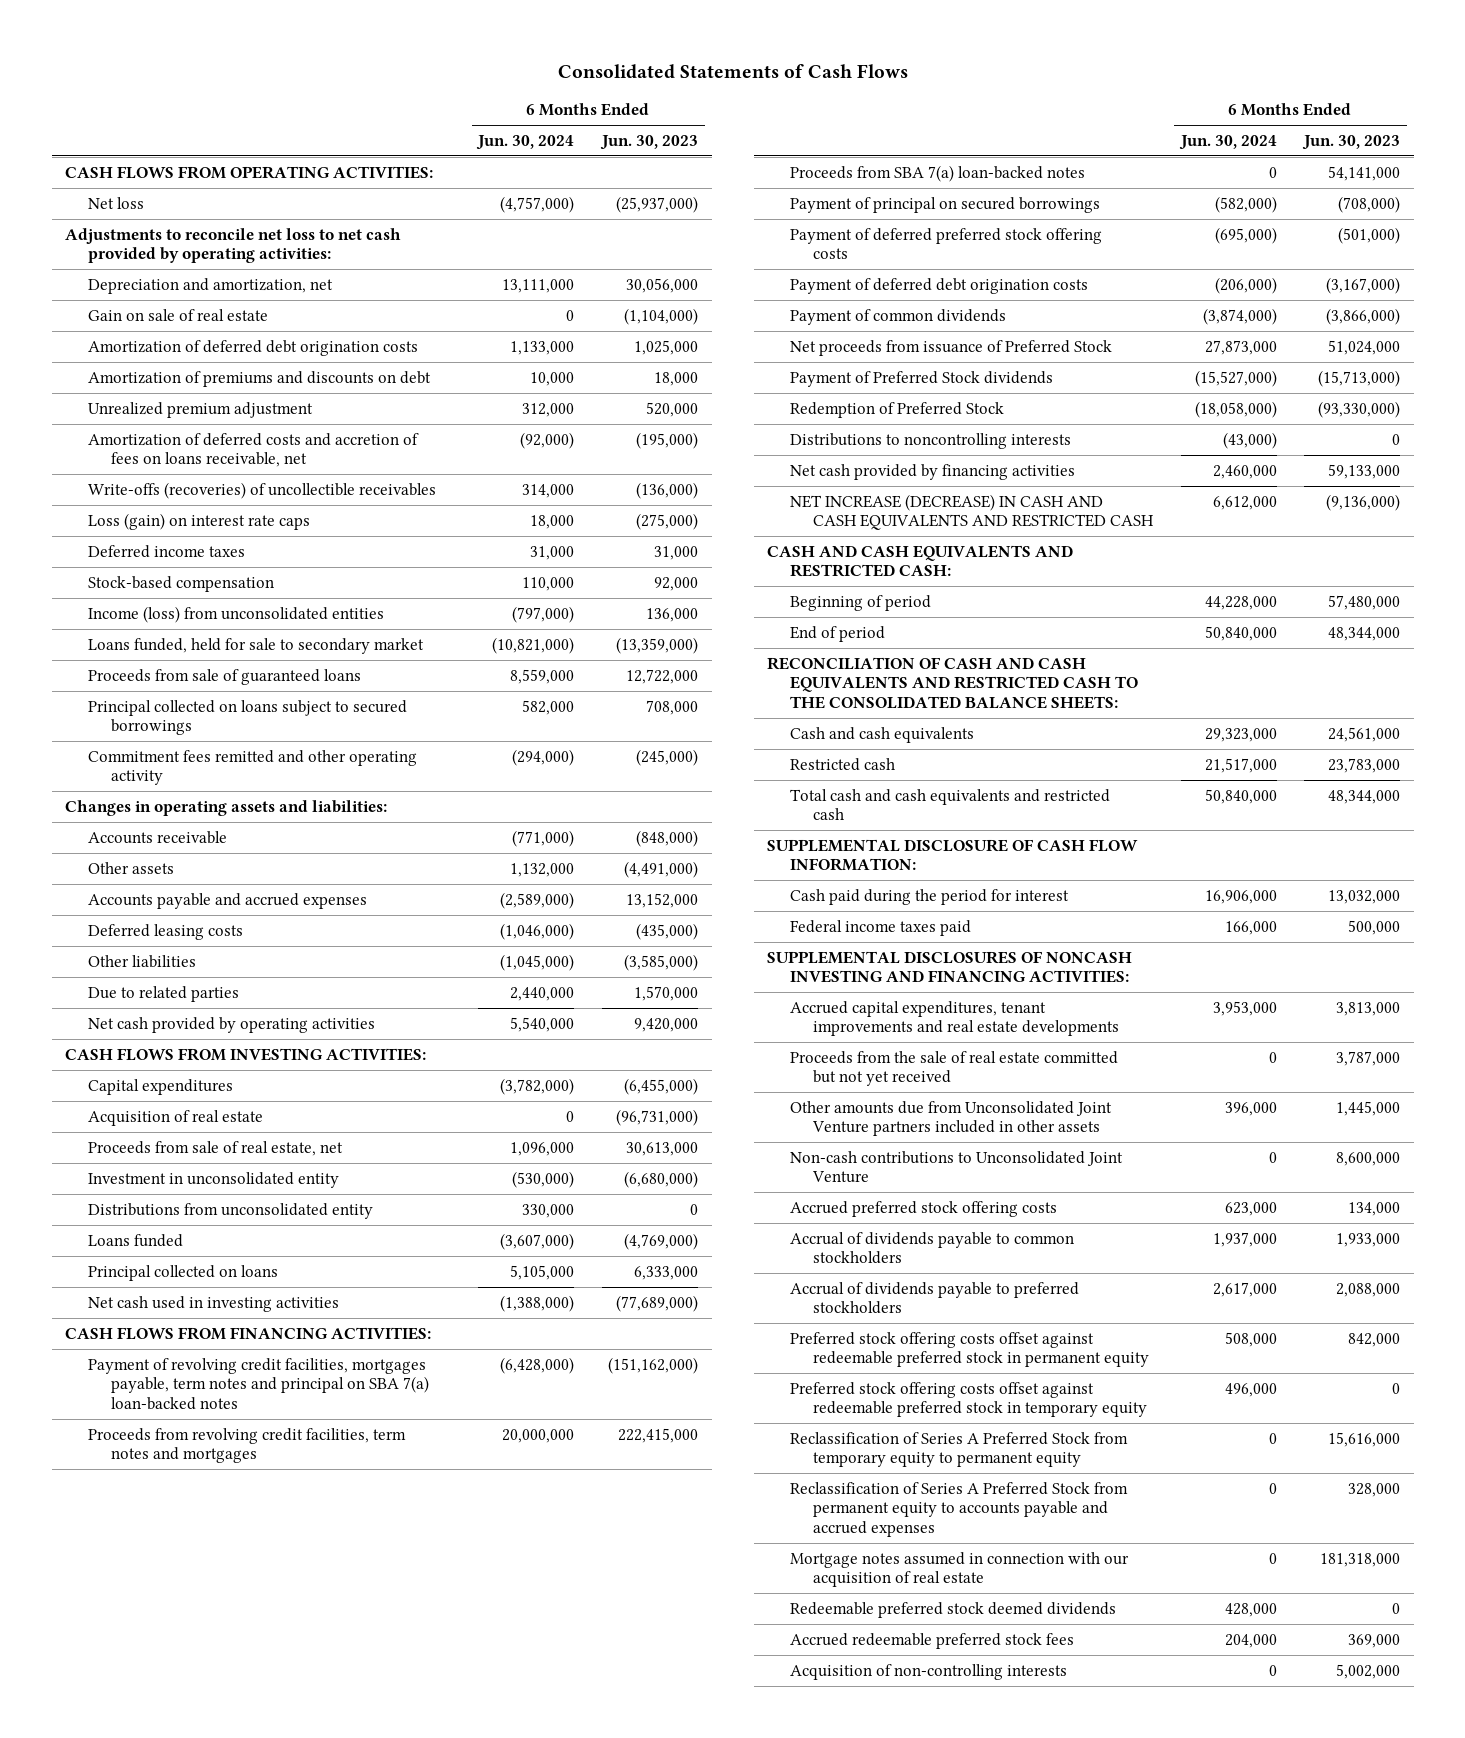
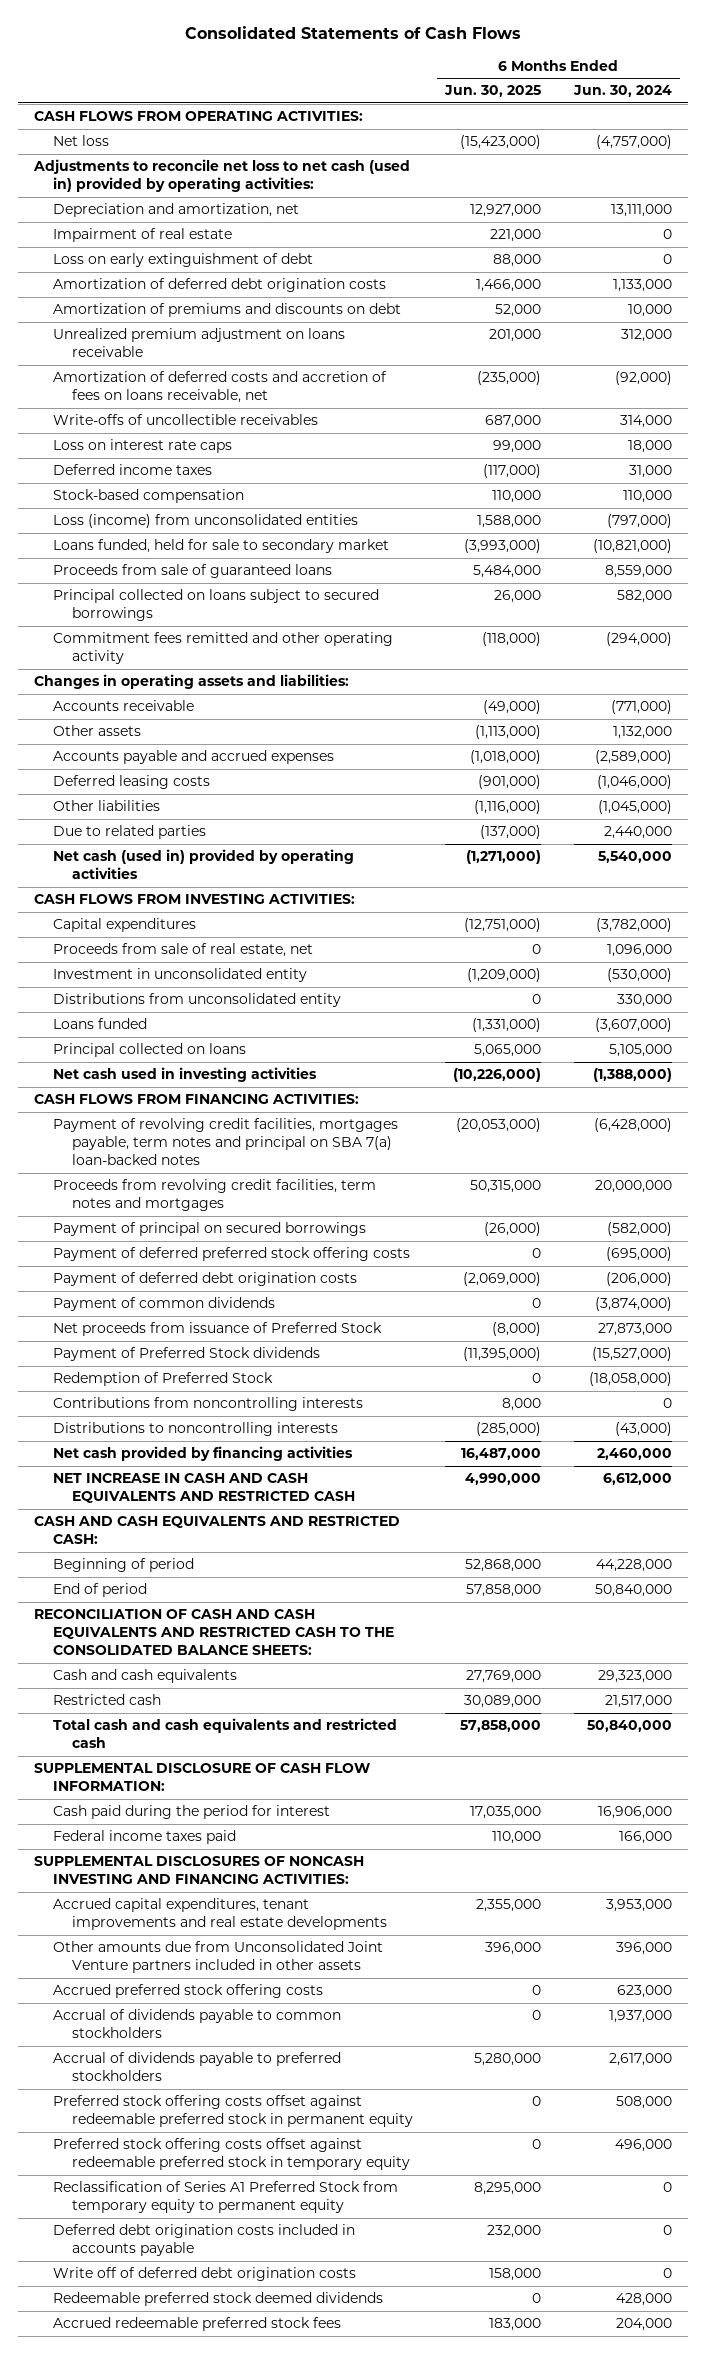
[599,135,698,151] Jun. 30, 2023 -> none
none -> [444,85,542,98] Jun. 30, 2025
[65,227,402,264] Adjustments to reconcile net loss to net cash provided by operating activities: -> [32,159,410,193] Adjustments to reconcile net loss to net cash (used in) provided by operating activities:
[88,308,269,321] Gain on sale of real estate -> none
none -> [52,228,232,243] Impairment of real estate
none -> [52,253,313,268] Loss on early extinguishment of debt
[88,401,314,418] Unrealized premium adjustment -> [52,328,345,358] Unrealized premium adjustment on loans receivable
[88,481,437,499] Write-offs (recoveries) of uncollectible receivables -> [52,414,318,426] Write-offs of uncollectible receivables
[88,512,311,530] Loss (gain) on interest rate caps -> [52,439,232,454] Loss on interest rate caps
[88,605,385,623] Income (loss) from unconsolidated entities -> [52,514,358,529] Loss (income) from unconsolidated entities
[88,1016,376,1033] Net cash provided by operating activities -> [52,849,354,880] Net cash (used in) provided by operating activities
[88,1109,264,1126] Acquisition of real estate -> none
[790,164,1086,182] Proceeds from SBA 7(a) loan-backed notes -> none
none -> [52,1397,363,1412] Contributions from noncontrolling interests
[790,493,1154,531] NET INCREASE (DECREASE) IN CASH AND CASH EQUIVALENTS AND RESTRICTED CASH -> [52,1473,356,1504] NET INCREASE IN CASH AND CASH EQUIVALENTS AND RESTRICTED CASH
[790,1050,1119,1087] Proceeds from the sale of real estate committed but not yet received -> none
[790,1150,1124,1184] Non-cash contributions to Unconsolidated Joint Venture -> none
[790,1481,1129,1538] Reclassification of Series A Preferred Stock from permanent equity to accounts payable and accrued expenses -> none
[790,1551,1130,1588] Mortgage notes assumed in connection with our acquisition of real estate -> none
[790,1431,1129,1468] Reclassification of Series A Preferred Stock from temporary equity to permanent equity -> [52,2181,398,2214] Reclassification of Series A1 Preferred Stock from temporary equity to permanent equity
none -> [52,2224,355,2257] Deferred debt origination costs included in accounts payable
none -> [52,2267,356,2282] Write off of deferred debt origination costs
[790,1663,1068,1680] Acquisition of non-controlling interests -> none

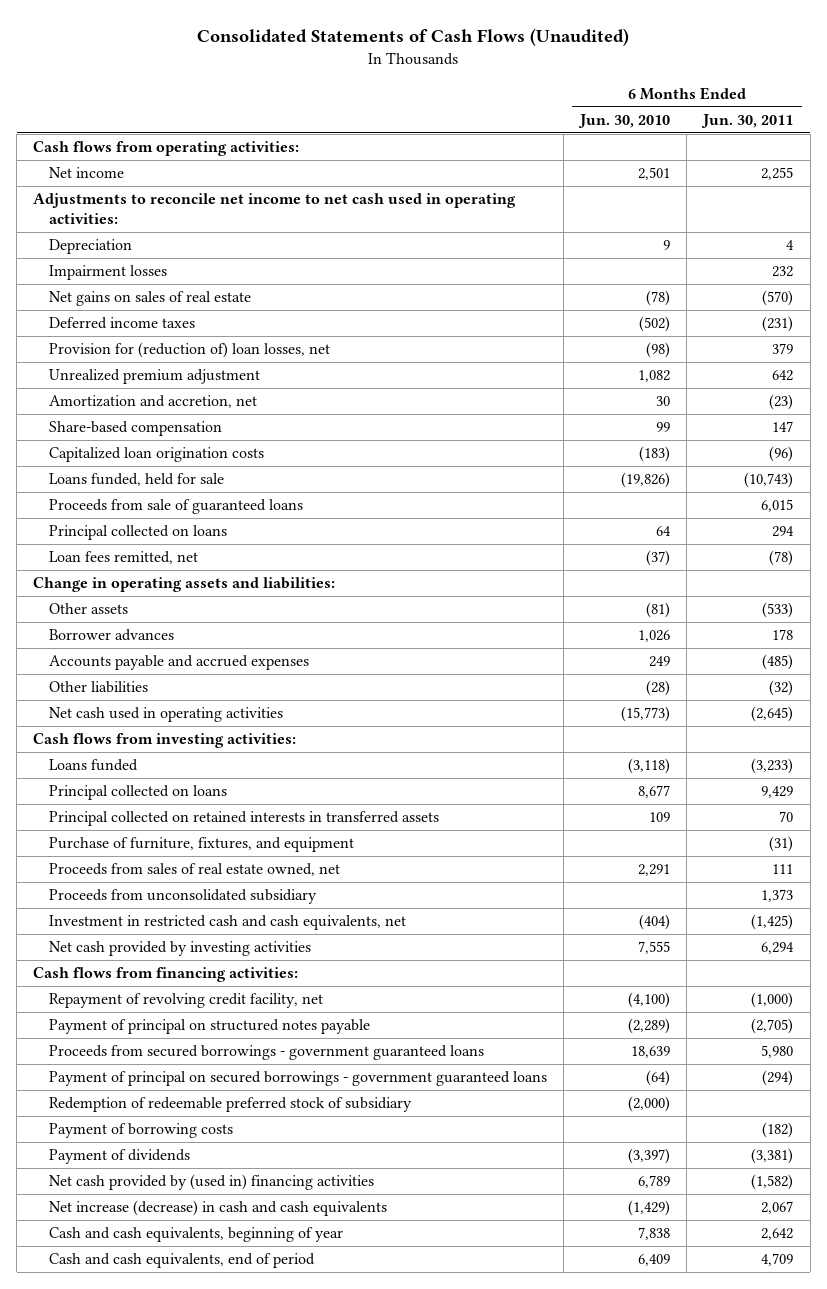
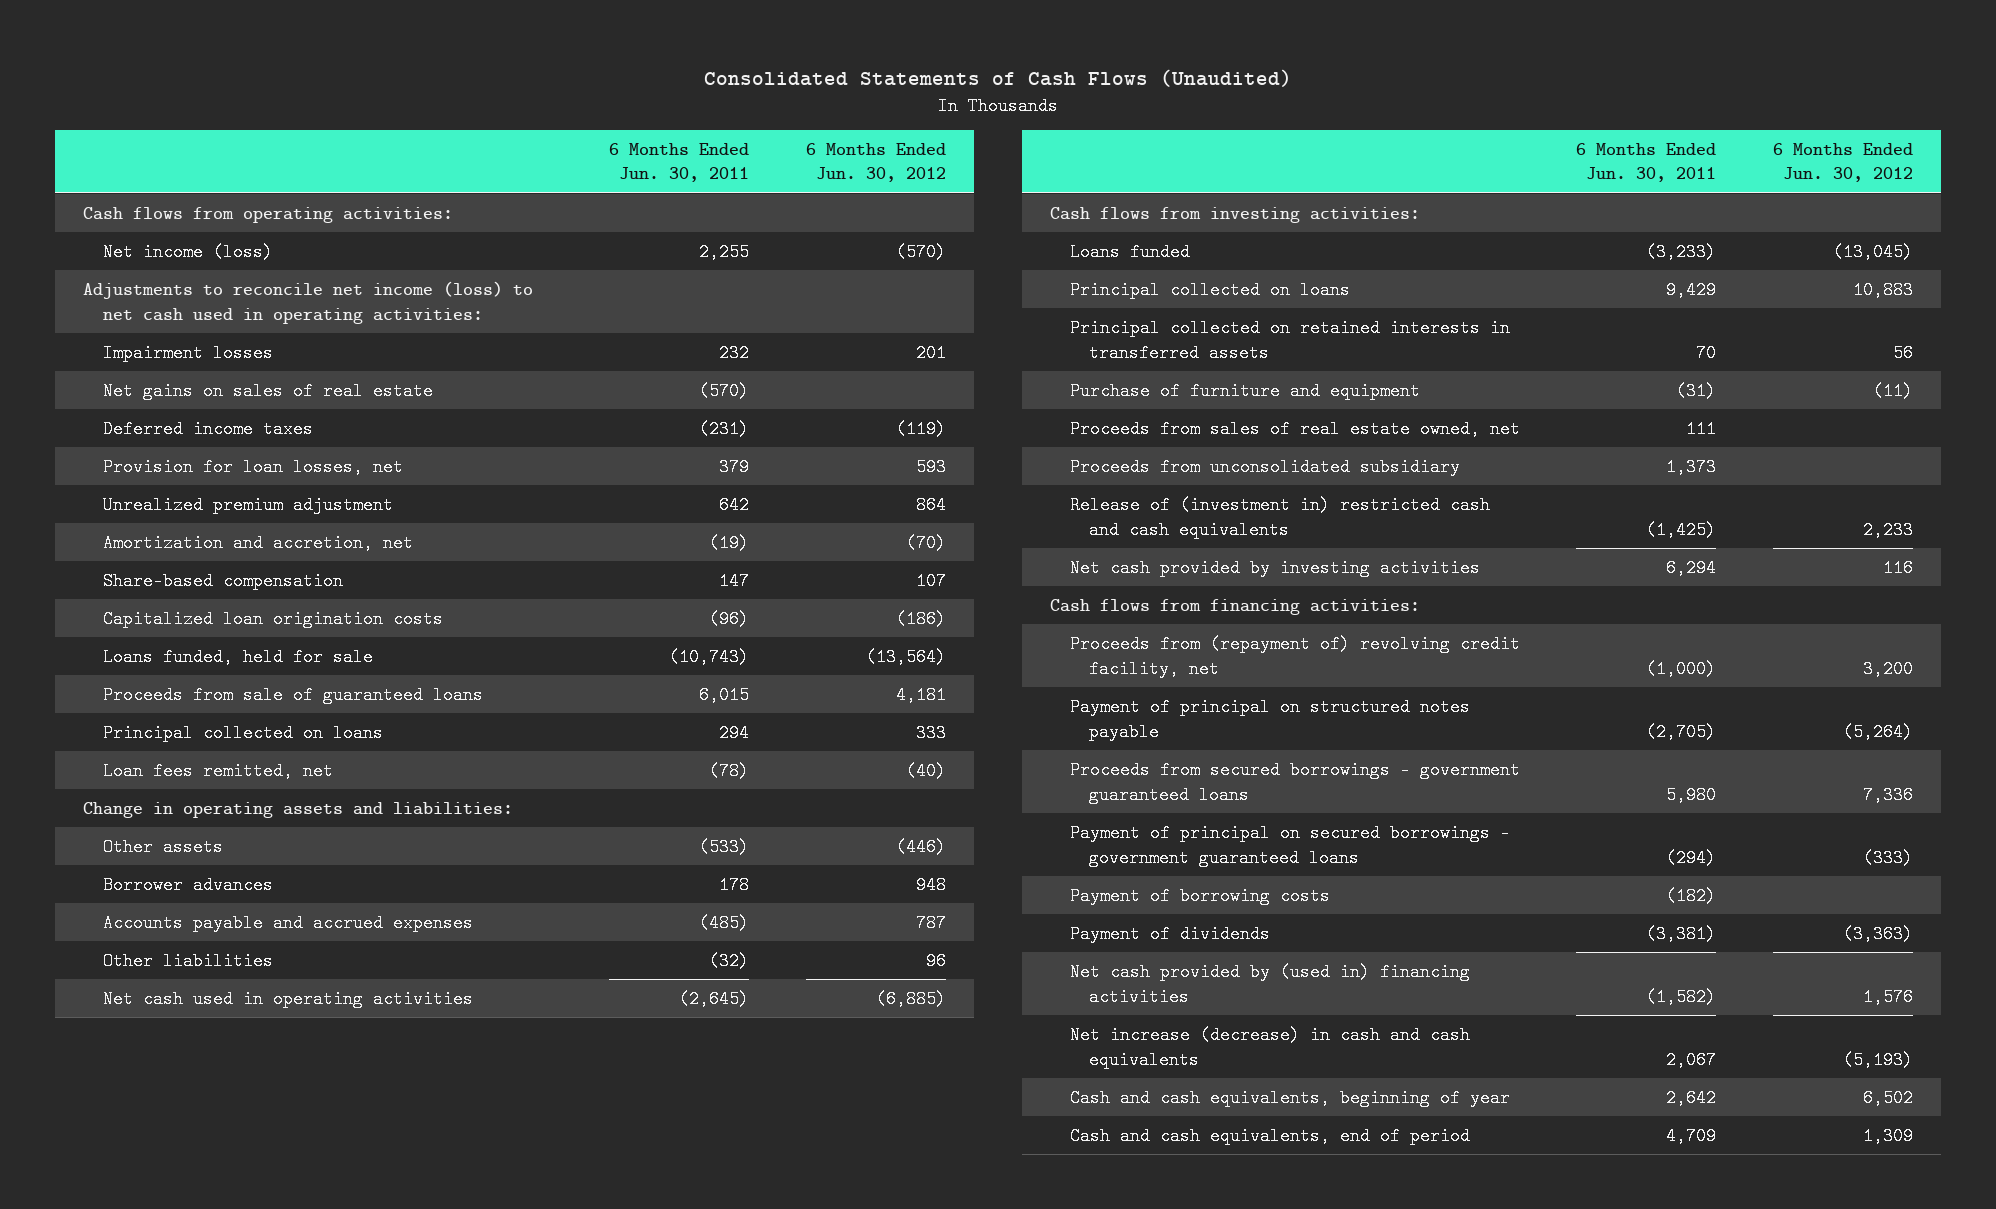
[578,114,671,129] Jun. 30, 2010 -> none
none -> [805,142,946,183] 6 Months Ended Jun. 30, 2012
[48,239,132,255] Depreciation -> none
[48,167,124,179] Net income -> [102,242,273,261] Net income (loss)
[33,193,517,225] Adjustments to reconcile net income to net cash used in operating activities: -> [83,280,534,324] Adjustments to reconcile net income (loss) to net cash used in operating activities:
[48,342,330,359] Provision for (reduction of) loan losses, net -> [102,457,403,476] Provision for loan losses, net
[769,394,794,411] (23) -> [709,533,750,552] (19)
[48,837,354,853] Purchase of furniture, fixtures, and equipment -> [1069,381,1420,400] Purchase of furniture and equipment
[48,915,406,931] Investment in restricted cash and cash equivalents, net -> [1069,495,1490,539] Release of (investment in) restricted cash and cash equivalents
[48,993,323,1009] Repayment of revolving credit facility, net -> [1069,634,1520,678] Proceeds from (repayment of) revolving credit facility, net
[48,1097,412,1113] Redemption of redeemable preferred stock of subsidiary -> none

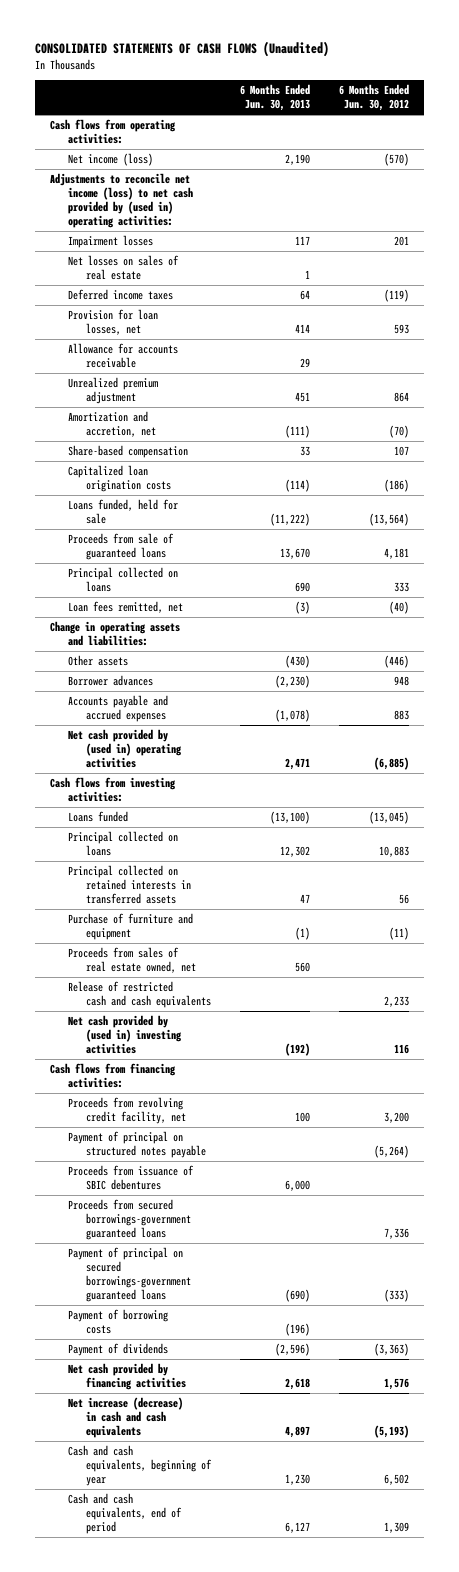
[704,68,1293,87] Consolidated Statements of Cash Flows (Unaudited) -> [35,41,330,58] CONSOLIDATED STATEMENTS OF CASH FLOWS (Unaudited)
[609,142,750,183] 6 Months Ended Jun. 30, 2011 -> none
none -> [240,84,311,112] 6 Months Ended Jun. 30, 2013
[83,280,534,324] Adjustments to reconcile net income (loss) to net cash used in operating activities: -> [49,173,193,228] Adjustments to reconcile net income (loss) to net cash provided by (used in) operating activities:
[102,381,433,400] Net gains on sales of real estate -> [67,255,179,280] Net losses on sales of real estate
none -> [67,343,178,368] Allowance for accounts receivable
[102,951,273,970] Other liabilities -> none
[915,913,946,932] 787 -> [394,709,410,720] 883
[102,989,473,1008] Net cash used in operating activities -> [67,729,183,768] Net cash provided by (used in) operating activities
[1069,457,1460,476] Proceeds from unconsolidated subsidiary -> none
[1069,495,1490,539] Release of (investment in) restricted cash and cash equivalents -> [67,981,212,1008] Release of restricted cash and cash equivalents
[1069,558,1480,577] Net cash provided by investing activities -> [67,1015,183,1054] Net cash provided by (used in) investing activities
[1069,634,1520,678] Proceeds from (repayment of) revolving credit facility, net -> [67,1097,187,1124] Proceeds from revolving credit facility, net
none -> [67,1165,194,1190] Proceeds from issuance of SBIC debentures
[1069,760,1520,804] Proceeds from secured borrowings - government guaranteed loans -> [67,1199,192,1240] Proceeds from secured borrowings-government guaranteed loans
[1069,823,1510,867] Payment of principal on secured borrowings - government guaranteed loans -> [67,1247,192,1302] Payment of principal on secured borrowings-government guaranteed loans
[1069,962,1470,1006] Net cash provided by (used in) financing activities -> [67,1363,187,1390] Net cash provided by financing activities

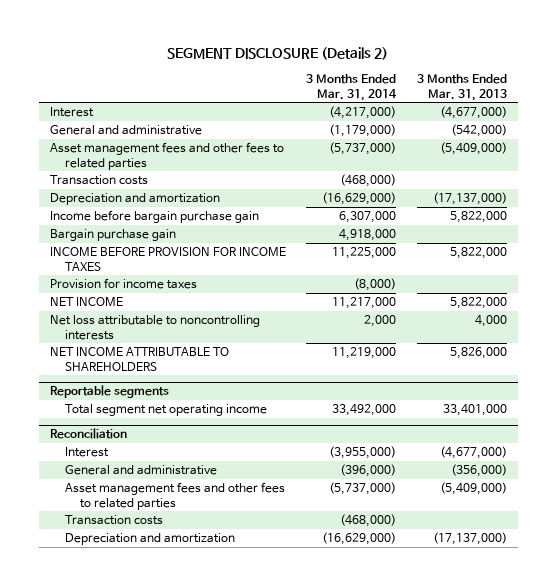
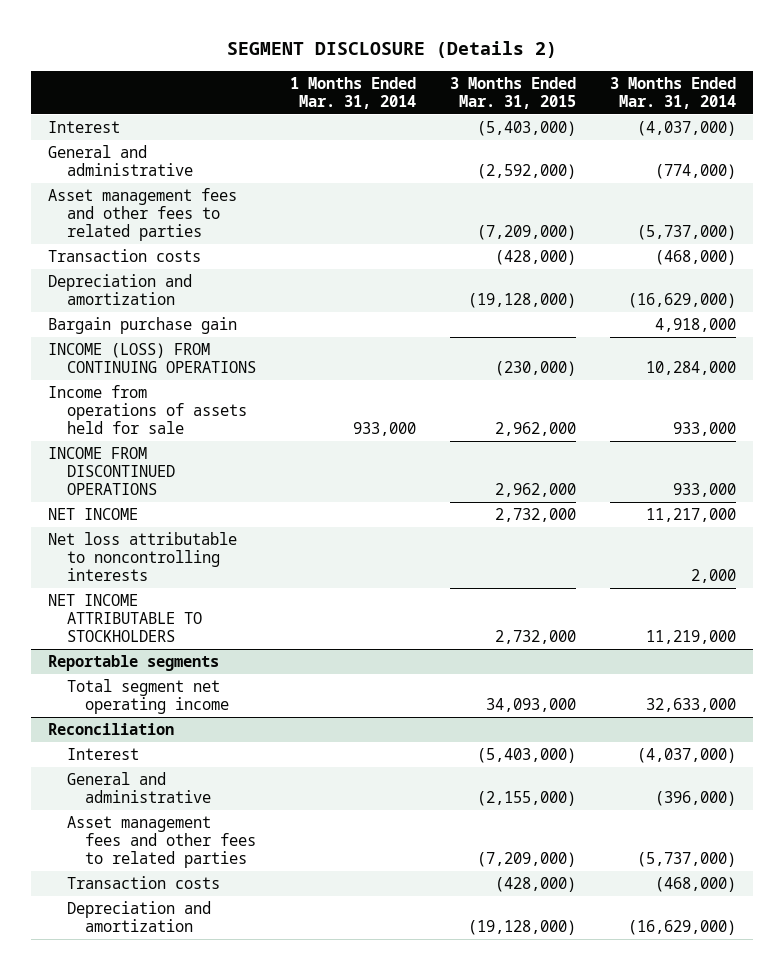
[417,74,508,101] 3 Months Ended Mar. 31, 2013 -> none
none -> [290,76,417,109] 1 Months Ended Mar. 31, 2014
none -> [450,76,577,109] 3 Months Ended Mar. 31, 2015
[329,106,397,120] (4,217,000) -> [637,120,737,136] (4,037,000)
[329,124,397,138] (1,179,000) -> [655,164,737,180] (774,000)
[49,210,259,224] Income before bargain purchase gain -> none
[49,247,286,271] INCOME BEFORE PROVISION FOR INCOME TAXES -> none
[49,278,197,290] Provision for income taxes -> none
none -> [47,342,256,374] INCOME (LOSS) FROM CONTINUING OPERATIONS
none -> [47,384,247,435] Income from operations of assets held for sale
none -> [47,446,175,496] INCOME FROM DISCONTINUED OPERATIONS
[49,347,229,371] NET INCOME ATTRIBUTABLE TO SHAREHOLDERS -> [47,593,202,643] NET INCOME ATTRIBUTABLE TO STOCKHOLDERS
[332,404,397,417] 33,492,000 -> [646,698,737,713] 32,633,000
[329,446,397,460] (3,955,000) -> [637,747,737,763] (4,037,000)

